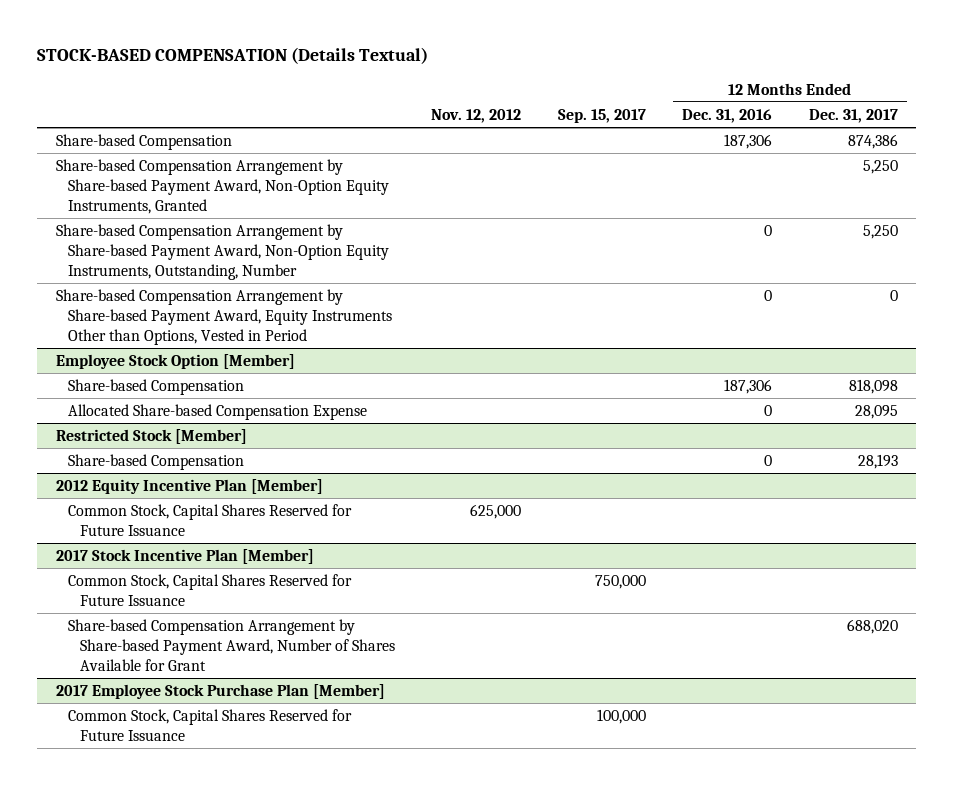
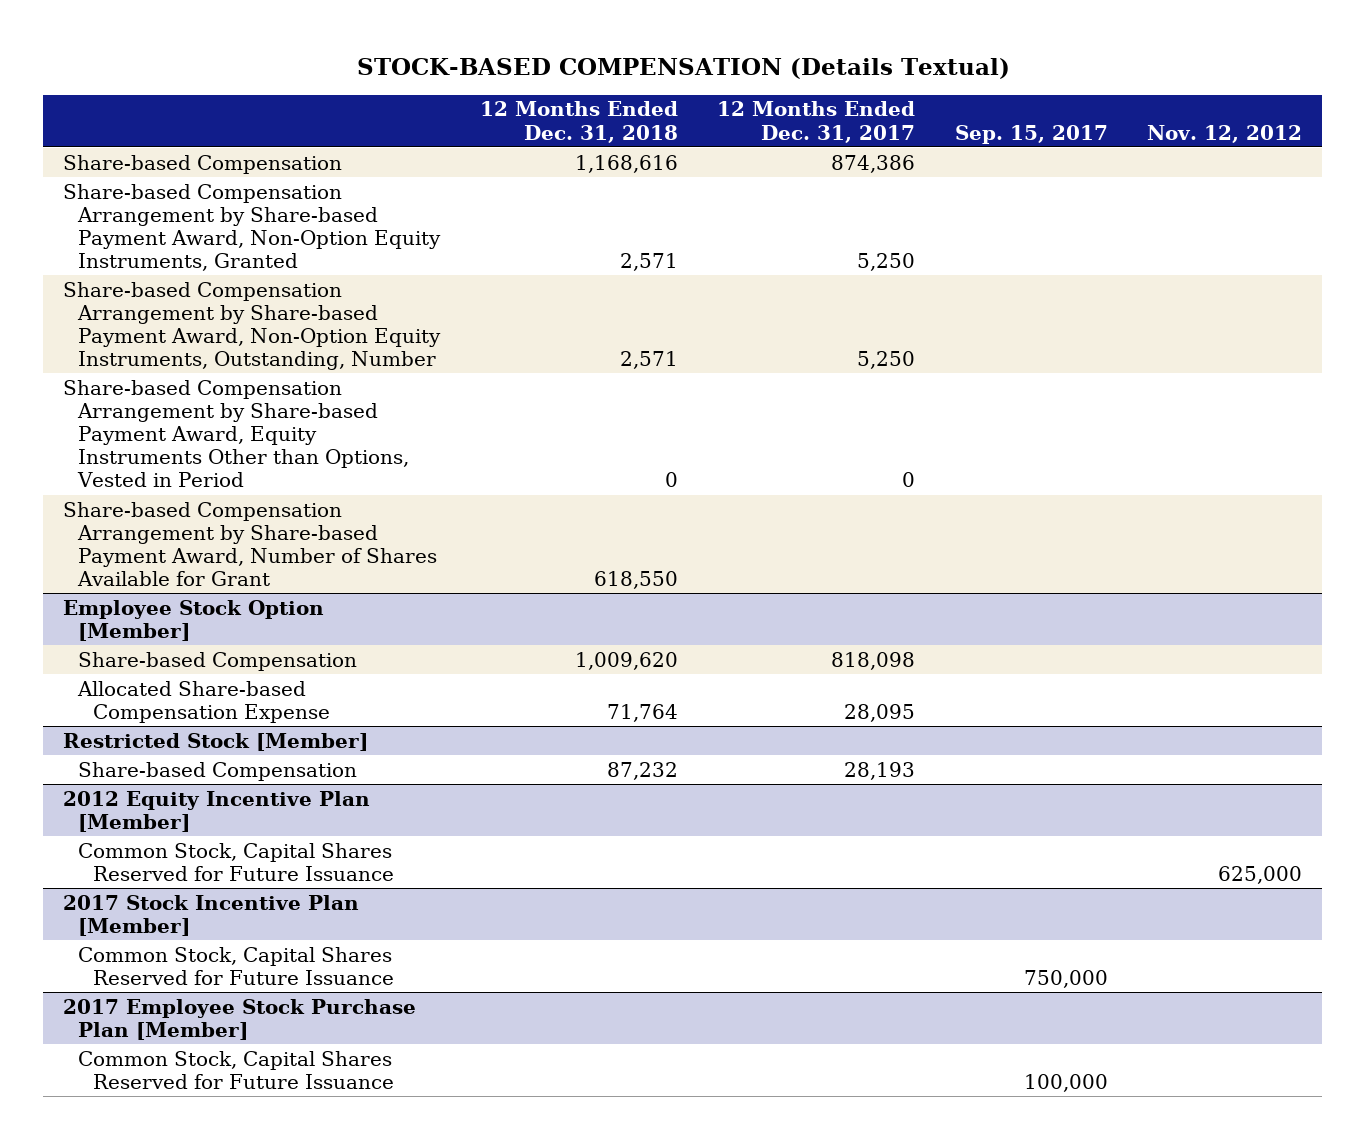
[682,108,773,123] Dec. 31, 2016 -> none
none -> [479,101,678,143] 12 Months Ended Dec. 31, 2018
none -> [63,501,438,587] Share-based Compensation Arrangement by Share-based Payment Award, Number of Shares Available for Grant
[67,618,395,671] Share-based Compensation Arrangement by Share-based Payment Award, Number of Shares Available for Grant -> none

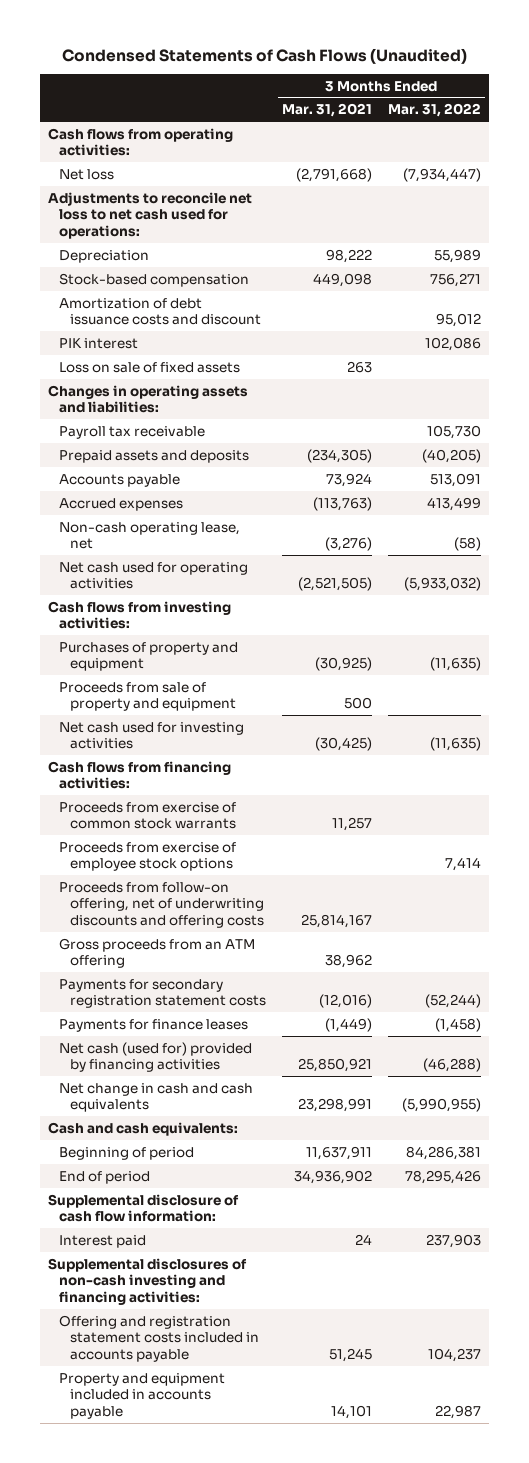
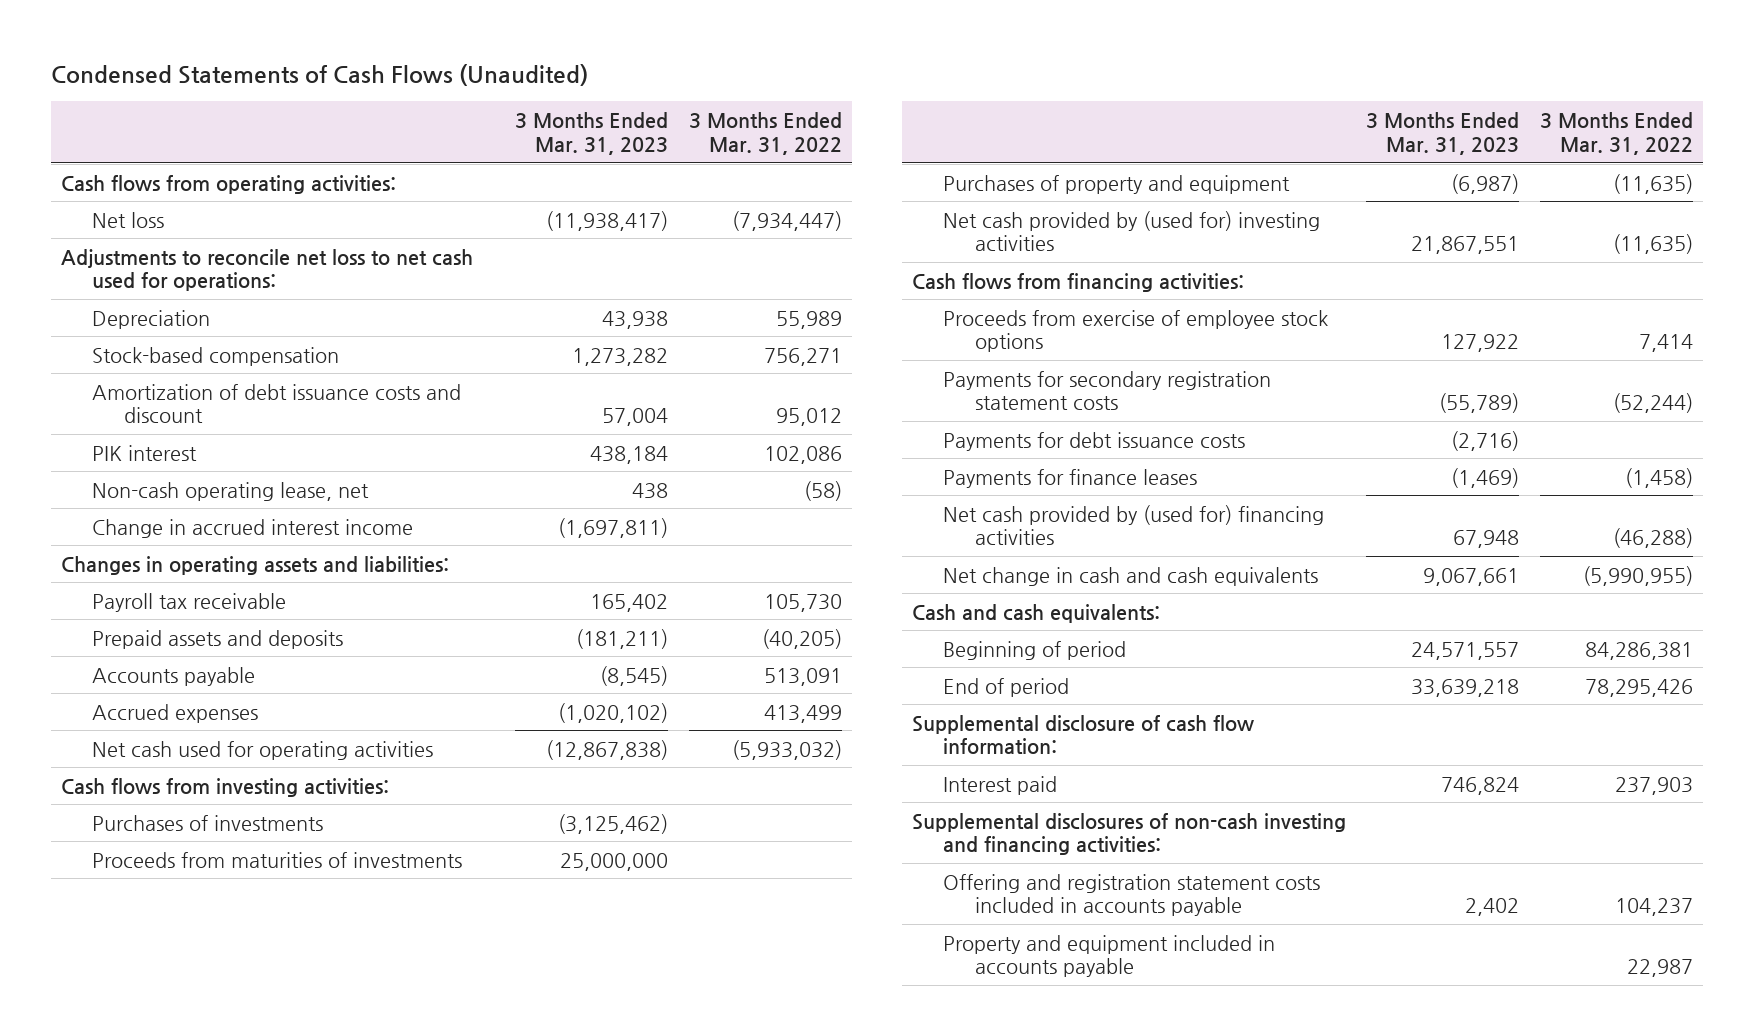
[281,103,372,118] Mar. 31, 2021 -> none
none -> [515,111,669,155] 3 Months Ended Mar. 31, 2023
[59,361,241,373] Loss on sale of fixed assets -> none
[59,521,241,550] Non-cash operating lease, net -> [92,481,370,501] Non-cash operating lease, net
none -> [92,518,414,538] Change in accrued interest income
none -> [92,814,324,831] Purchases of investments
none -> [92,851,463,868] Proceeds from maturities of investments
[59,681,236,712] Proceeds from sale of property and equipment -> none
[59,721,245,750] Net cash used for investing activities -> [943,210,1321,252] Net cash provided by (used for) investing activities
[59,801,237,830] Proceeds from exercise of common stock warrants -> none
[59,881,264,929] Proceeds from follow-on offering, net of underwriting discounts and offering costs -> none
[59,937,256,969] Gross proceeds from an ATM offering -> none
none -> [943,431,1246,451] Payments for debt issuance costs
[59,1041,253,1073] Net cash (used for) provided by financing activities -> [943,504,1325,546] Net cash provided by (used for) financing activities

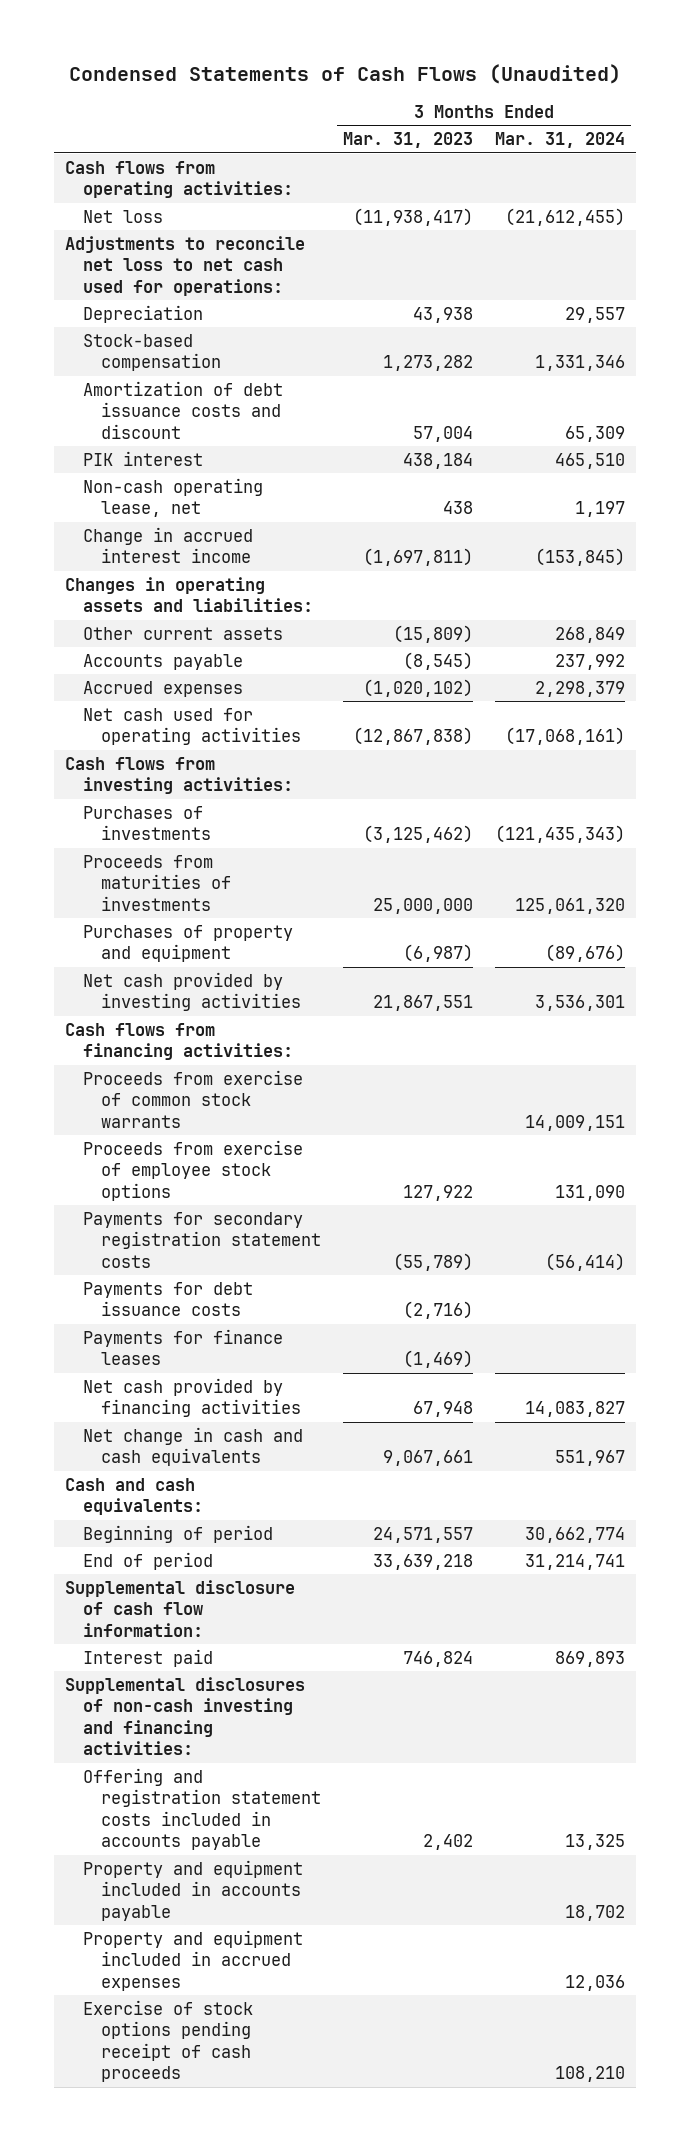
[688,111,842,155] 3 Months Ended Mar. 31, 2022 -> none
none -> [495,132,626,149] Mar. 31, 2024
[92,592,287,612] Payroll tax receivable -> none
[92,629,344,649] Prepaid assets and deposits -> none
none -> [83,626,284,640] Other current assets
[943,210,1321,252] Net cash provided by (used for) investing activities -> [83,971,301,1012] Net cash provided by investing activities
none -> [83,1069,304,1128] Proceeds from exercise of common stock warrants
[943,504,1325,546] Net cash provided by (used for) financing activities -> [83,1377,301,1418] Net cash provided by financing activities
none -> [83,1929,304,1991] Property and equipment included in accrued expenses
none -> [83,1999,254,2083] Exercise of stock options pending receipt of cash proceeds

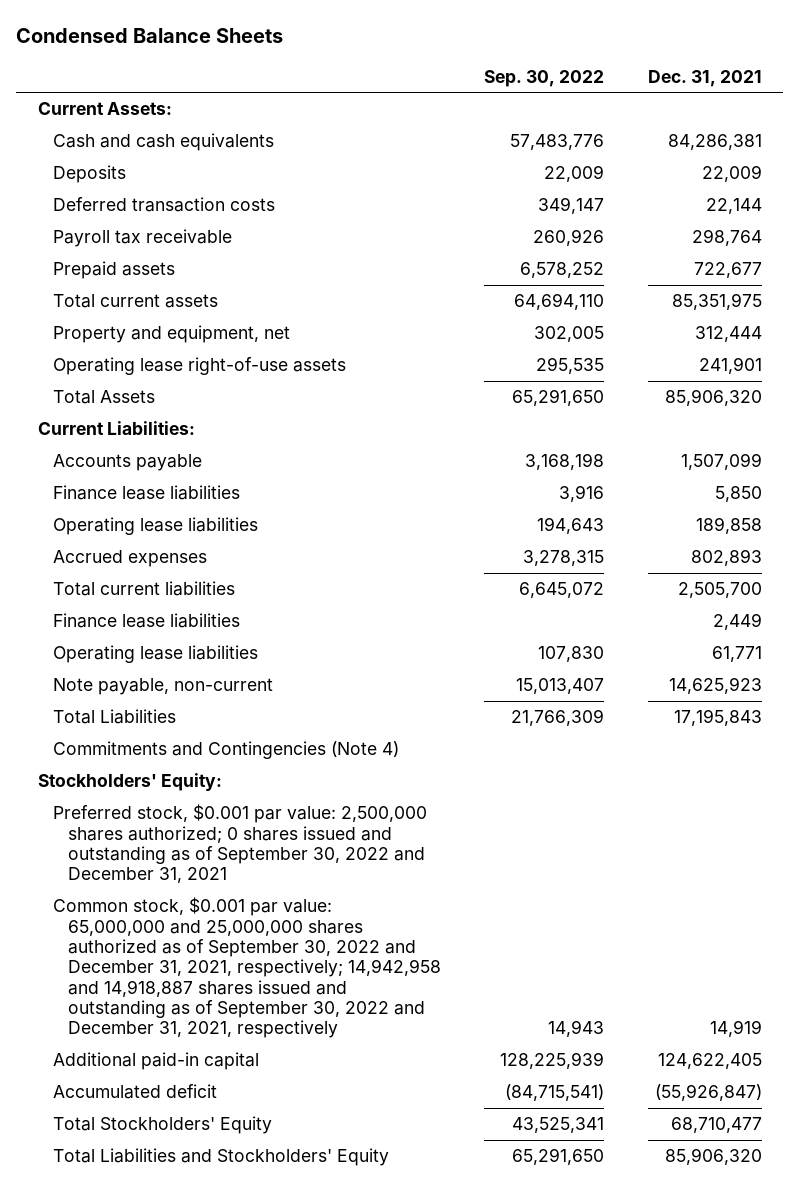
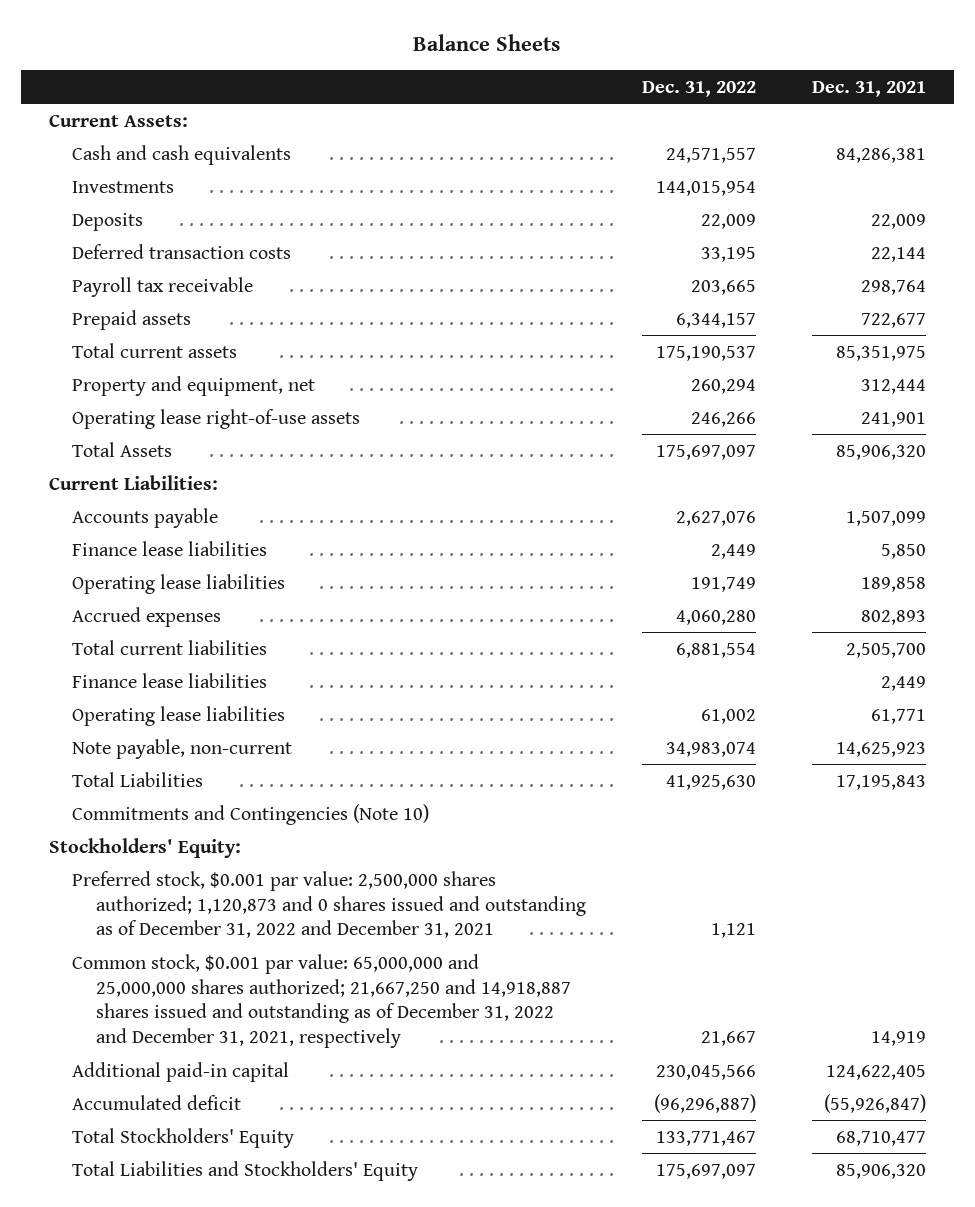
[15,28,283,44] Condensed Balance Sheets -> [413,33,561,51] Balance Sheets
[484,69,605,87] Sep. 30, 2022 -> none
none -> [641,80,756,97] Dec. 31, 2022
none -> [72,180,175,193] Investments
[52,741,399,760] Commitments and Contingencies (Note 4) -> [72,803,430,825] Commitments and Contingencies (Note 10)
[52,804,427,884] Preferred stock, $0.001 par value: 2,500,000 shares authorized; 0 shares issued and outstanding as of September 30, 2022 and December 31, 2021 -> [72,870,586,939] Preferred stock, $0.001 par value: 2,500,000 shares authorized; 1,120,873 and 0 shares issued and outstanding as of December 31, 2022 and December 31, 2021
[52,897,442,1039] Common stock, $0.001 par value: 65,000,000 and 25,000,000 shares authorized as of September 30, 2022 and December 31, 2021, respectively; 14,942,958 and 14,918,887 shares issued and outstanding as of September 30, 2022 and December 31, 2021, respectively -> [72,953,571,1049] Common stock, $0.001 par value: 65,000,000 and 25,000,000 shares authorized; 21,667,250 and 14,918,887 shares issued and outstanding as of December 31, 2022 and December 31, 2021, respectively

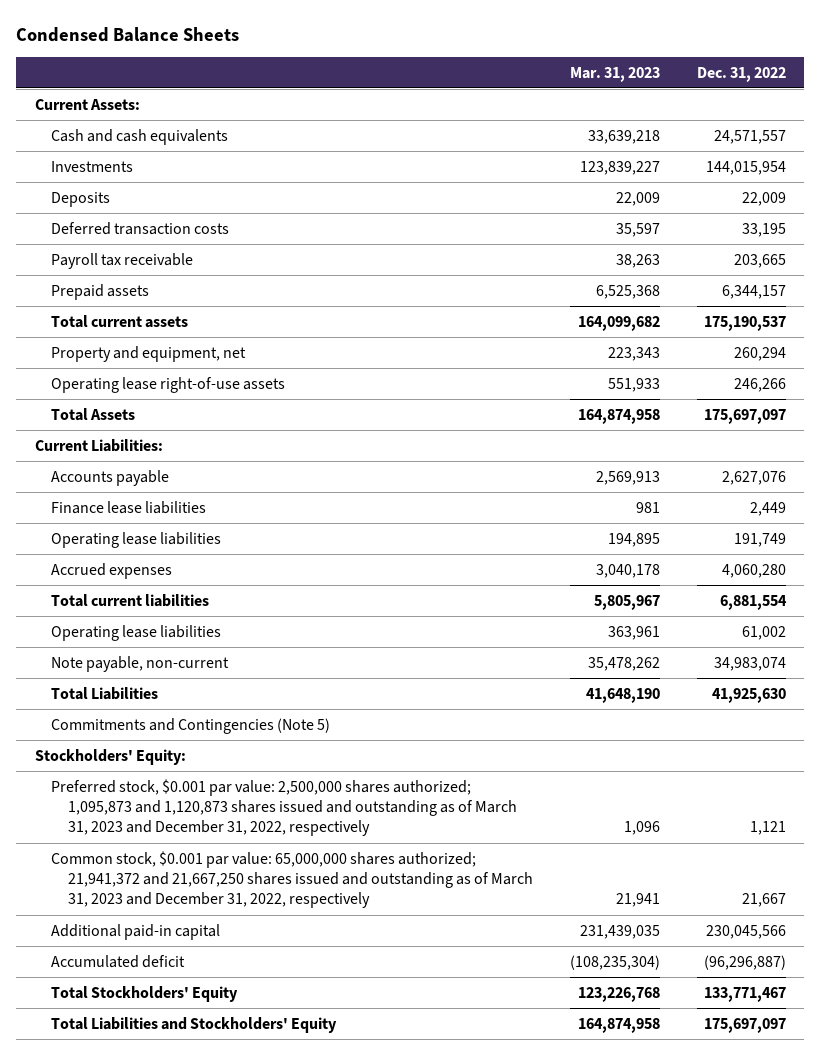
[413,33,561,51] Balance Sheets -> [16,27,240,43] Condensed Balance Sheets
[811,80,926,97] Dec. 31, 2021 -> none
none -> [569,66,660,82] Mar. 31, 2023
[72,672,268,688] Finance lease liabilities -> none
[72,803,430,825] Commitments and Contingencies (Note 10) -> [51,717,331,734] Commitments and Contingencies (Note 5)
[72,870,586,939] Preferred stock, $0.001 par value: 2,500,000 shares authorized; 1,120,873 and 0 shares issued and outstanding as of December 31, 2022 and December 31, 2021 -> [51,778,517,837] Preferred stock, $0.001 par value: 2,500,000 shares authorized; 1,095,873 and 1,120,873 shares issued and outstanding as of March 31, 2023 and December 31, 2022, respectively
[72,953,571,1049] Common stock, $0.001 par value: 65,000,000 and 25,000,000 shares authorized; 21,667,250 and 14,918,887 shares issued and outstanding as of December 31, 2022 and December 31, 2021, respectively -> [51,850,533,909] Common stock, $0.001 par value: 65,000,000 shares authorized; 21,941,372 and 21,667,250 shares issued and outstanding as of March 31, 2023 and December 31, 2022, respectively

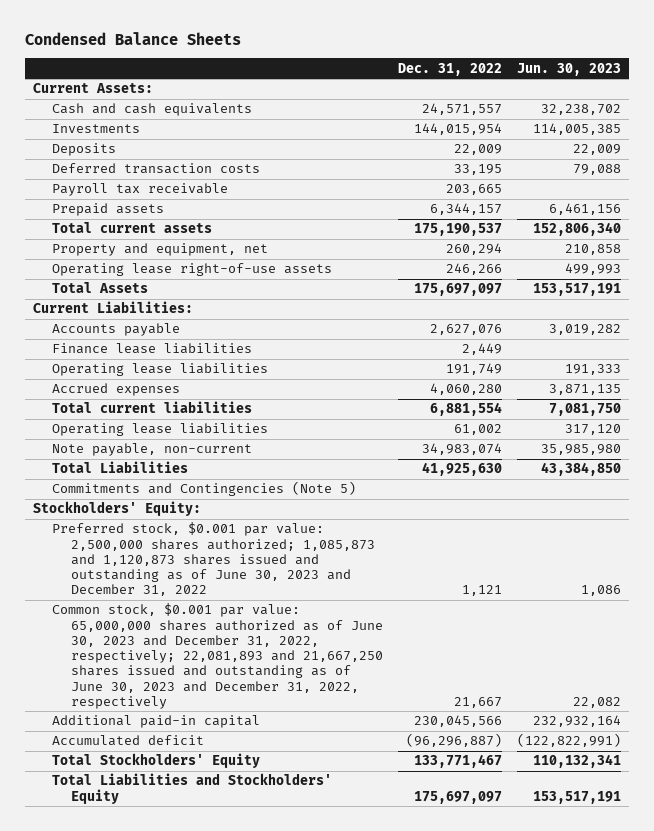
[569,66,660,82] Mar. 31, 2023 -> none
none -> [517,62,622,76] Jun. 30, 2023
[51,778,517,837] Preferred stock, $0.001 par value: 2,500,000 shares authorized; 1,095,873 and 1,120,873 shares issued and outstanding as of March 31, 2023 and December 31, 2022, respectively -> [51,522,375,597] Preferred stock, $0.001 par value: 2,500,000 shares authorized; 1,085,873 and 1,120,873 shares issued and outstanding as of June 30, 2023 and December 31, 2022
[51,850,533,909] Common stock, $0.001 par value: 65,000,000 shares authorized; 21,941,372 and 21,667,250 shares issued and outstanding as of March 31, 2023 and December 31, 2022, respectively -> [51,603,383,709] Common stock, $0.001 par value: 65,000,000 shares authorized as of June 30, 2023 and December 31, 2022, respectively; 22,081,893 and 21,667,250 shares issued and outstanding as of June 30, 2023 and December 31, 2022, respectively

